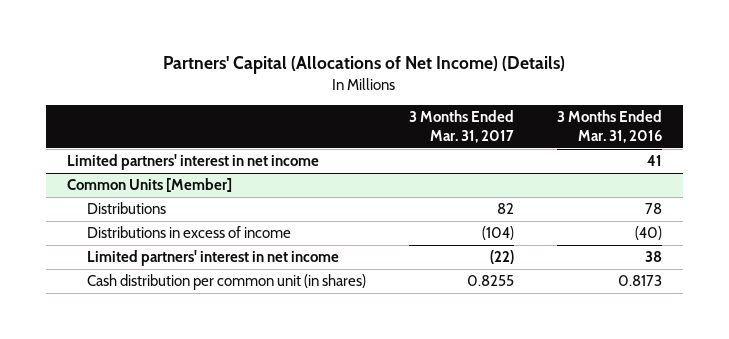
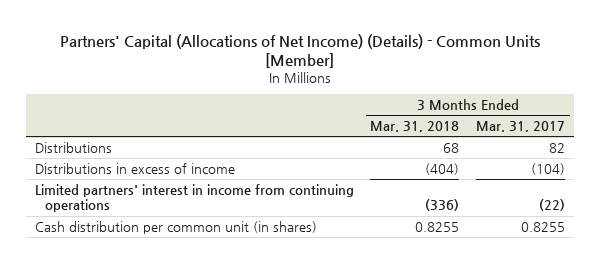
[163,56,566,75] Partners' Capital (Allocations of Net Income) (Details) -> [59,33,540,68] Partners' Capital (Allocations of Net Income) (Details) - Common Units [Member]
[556,109,662,144] 3 Months Ended Mar. 31, 2016 -> none
none -> [370,121,460,133] Mar. 31, 2018
[67,154,320,171] Limited partners' interest in net income -> none
[67,178,233,193] Common Units [Member] -> none
[87,250,340,267] Limited partners' interest in net income -> [34,183,354,213] Limited partners' interest in income from continuing operations

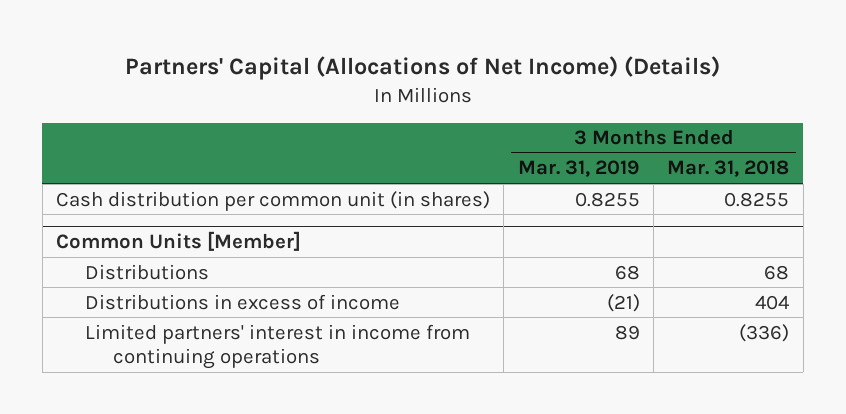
[59,33,540,68] Partners' Capital (Allocations of Net Income) (Details) - Common Units [Member] -> [124,56,720,81] Partners' Capital (Allocations of Net Income) (Details)
[476,121,566,133] Mar. 31, 2017 -> none
none -> [517,160,640,178] Mar. 31, 2019
[34,220,317,234] Cash distribution per common unit (in shares) -> [56,190,491,211] Cash distribution per common unit (in shares)
none -> [56,230,302,251] Common Units [Member]
[425,162,460,175] (404) -> [755,294,790,310] 404

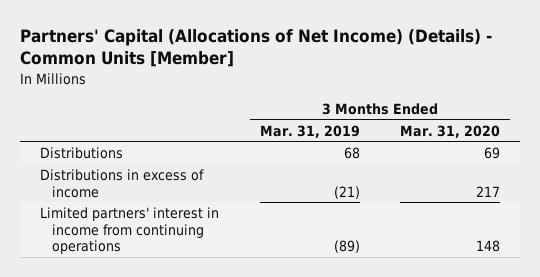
[124,56,720,81] Partners' Capital (Allocations of Net Income) (Details) -> [20,29,493,68] Partners' Capital (Allocations of Net Income) (Details) - Common Units [Member]
[667,160,790,178] Mar. 31, 2018 -> none
none -> [399,124,500,138] Mar. 31, 2020
[56,190,491,211] Cash distribution per common unit (in shares) -> none
[56,230,302,251] Common Units [Member] -> none
[614,324,640,340] 89 -> [333,240,360,254] (89)

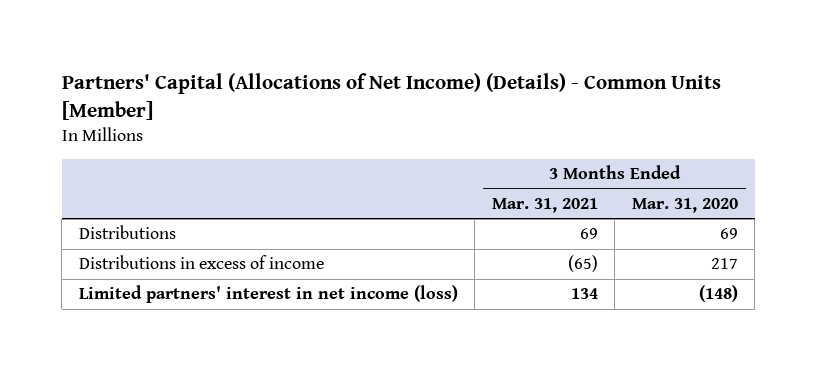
[259,124,360,138] Mar. 31, 2019 -> none
none -> [491,198,598,214] Mar. 31, 2021
[40,207,220,255] Limited partners' interest in income from continuing operations -> [78,285,458,304] Limited partners' interest in net income (loss)
[475,240,500,253] 148 -> [698,285,738,303] (148)

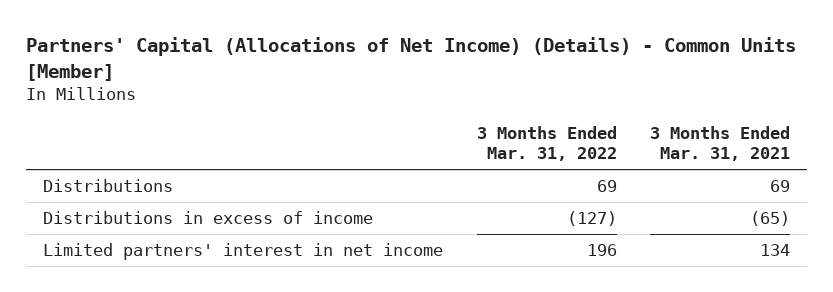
[631,198,738,214] Mar. 31, 2020 -> none
none -> [476,126,617,162] 3 Months Ended Mar. 31, 2022
[78,285,458,304] Limited partners' interest in net income (loss) -> [42,243,443,261] Limited partners' interest in net income

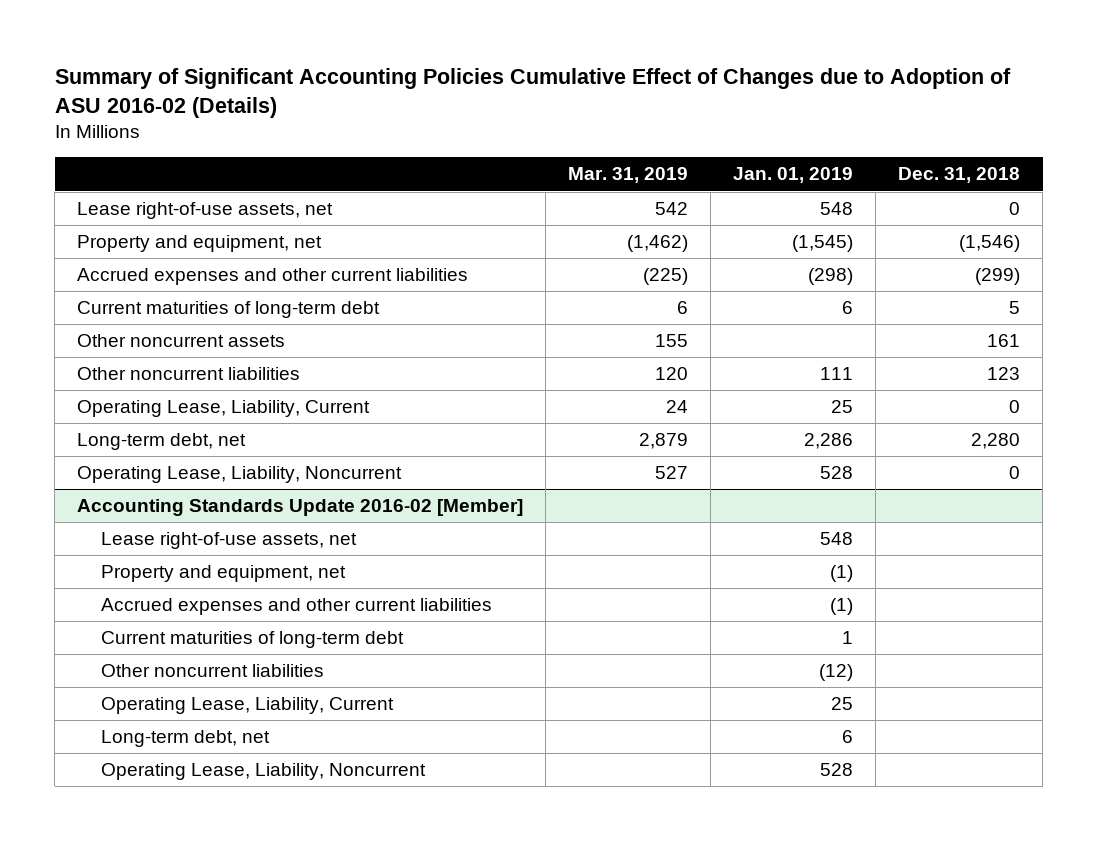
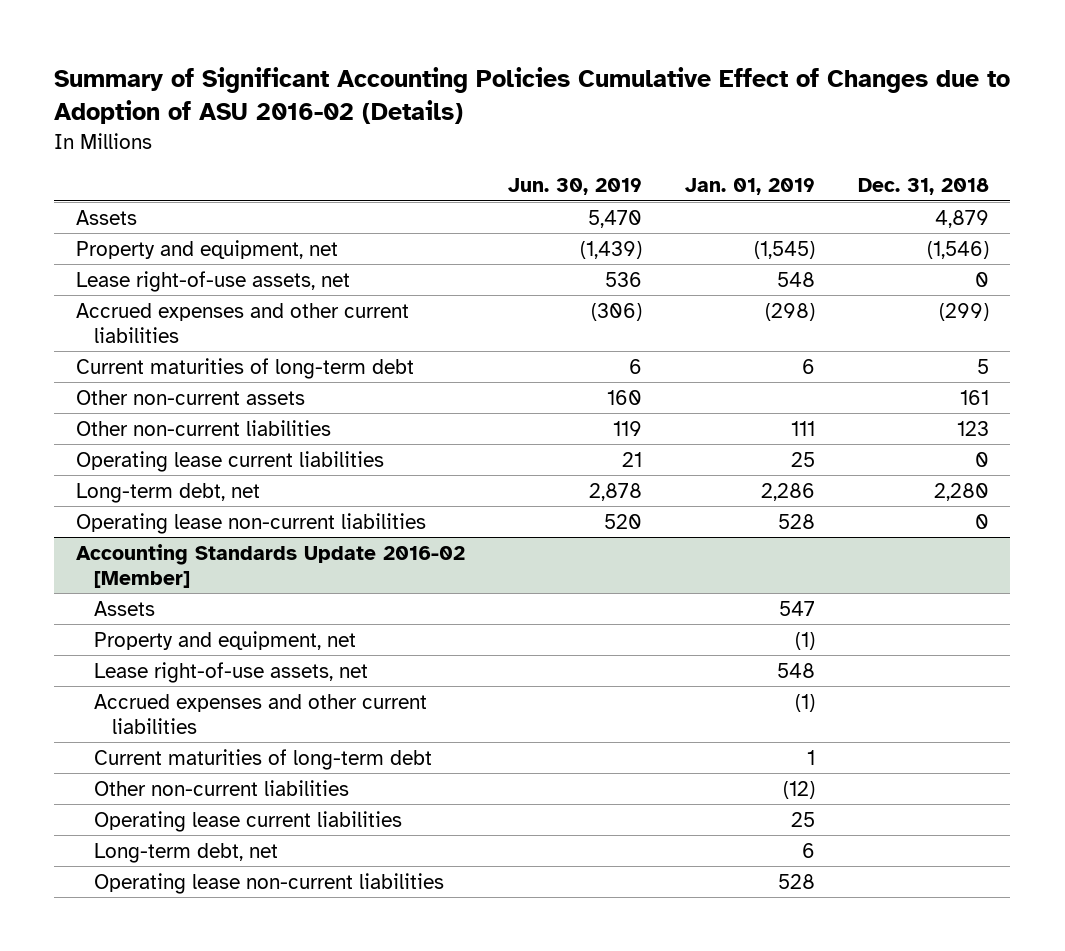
[568,167,689,184] Mar. 31, 2019 -> none
none -> [507,178,642,196] Jun. 30, 2019
none -> [75,209,137,225] Assets
[77,202,334,220] Lease right-of-use assets, net -> [75,270,350,292] Lease right-of-use assets, net
[77,334,286,348] Other noncurrent assets -> [75,389,305,405] Other non-current assets
[77,367,301,381] Other noncurrent liabilities -> [75,419,331,436] Other non-current liabilities
[77,400,371,418] Operating Lease, Liability, Current -> [75,450,384,472] Operating lease current liabilities
[77,466,403,484] Operating Lease, Liability, Noncurrent -> [75,512,426,534] Operating lease non-current liabilities
none -> [93,600,155,616] Assets
[101,532,358,550] Lease right-of-use assets, net -> [93,661,368,683] Lease right-of-use assets, net
[101,664,325,678] Other noncurrent liabilities -> [93,779,349,796] Other non-current liabilities
[101,697,395,715] Operating Lease, Liability, Current -> [93,810,402,832] Operating lease current liabilities
[101,763,427,781] Operating Lease, Liability, Noncurrent -> [93,872,444,894] Operating lease non-current liabilities

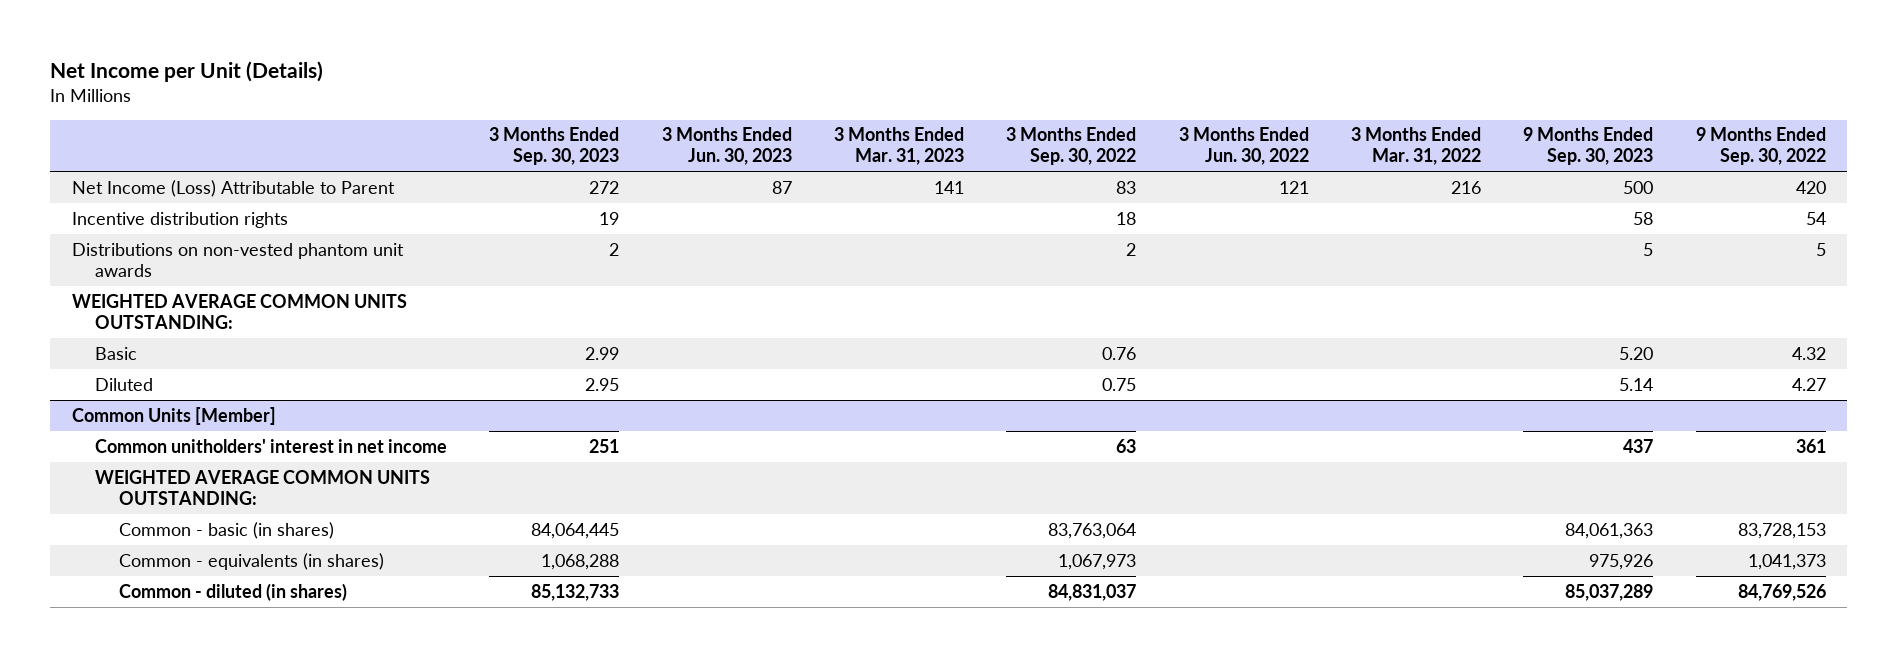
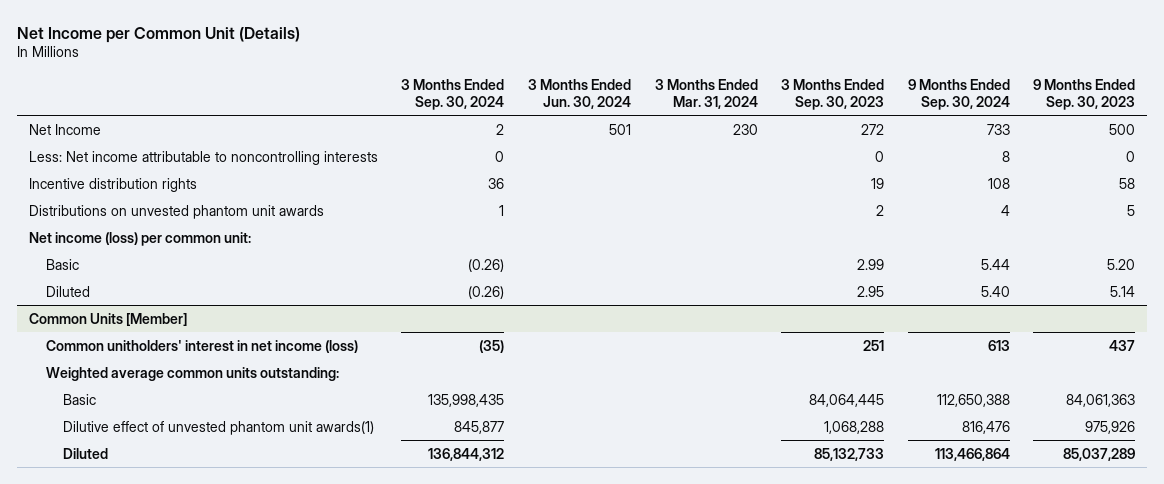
[50,60,324,82] Net Income per Unit (Details) -> [17,26,301,43] Net Income per Common Unit (Details)
[661,127,792,166] 3 Months Ended Jun. 30, 2023 -> none
[834,127,965,166] 3 Months Ended Mar. 31, 2023 -> none
[1006,127,1137,166] 3 Months Ended Sep. 30, 2022 -> none
[1178,127,1309,166] 3 Months Ended Jun. 30, 2022 -> none
[1351,127,1482,166] 3 Months Ended Mar. 31, 2022 -> none
[1695,127,1826,166] 9 Months Ended Sep. 30, 2022 -> none
none -> [401,78,505,110] 3 Months Ended Sep. 30, 2024
none -> [528,78,632,109] 3 Months Ended Jun. 30, 2024
none -> [654,78,758,109] 3 Months Ended Mar. 31, 2024
none -> [907,78,1010,110] 9 Months Ended Sep. 30, 2024
[71,179,395,197] Net Income (Loss) Attributable to Parent -> [28,123,101,135] Net Income
none -> [28,150,378,165] Less: Net income attributable to noncontrolling interests
[71,293,407,329] WEIGHTED AVERAGE COMMON UNITS OUTSTANDING: -> none
[71,242,404,277] Distributions on non-vested phantom unit awards -> [28,204,324,219] Distributions on unvested phantom unit awards
none -> [28,231,251,246] Net income (loss) per common unit:
[95,438,448,453] Common unitholders' interest in net income -> [45,339,358,353] Common unitholders' interest in net income (loss)
[95,469,431,505] WEIGHTED AVERAGE COMMON UNITS OUTSTANDING: -> [45,366,339,381] Weighted average common units outstanding:
[118,521,334,539] Common - basic (in shares) -> [63,393,97,405] Basic
[118,552,384,570] Common - equivalents (in shares) -> [63,420,375,435] Dilutive effect of unvested phantom unit awards(1)
[118,582,347,601] Common - diluted (in shares) -> [63,447,109,459] Diluted

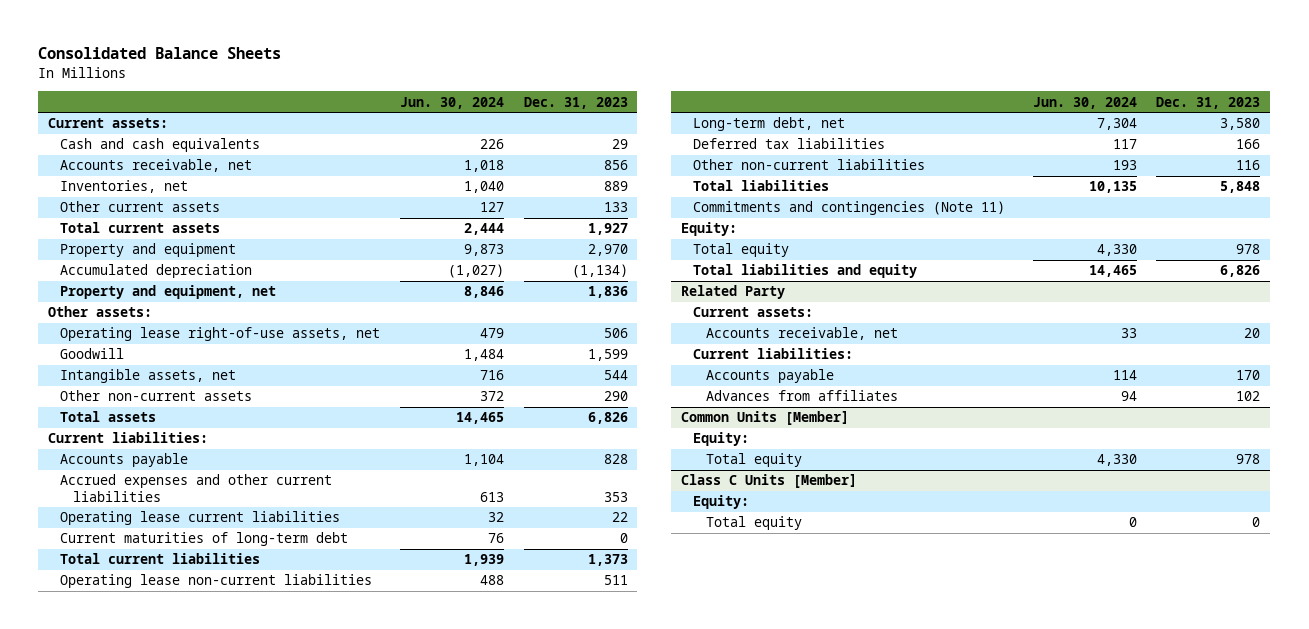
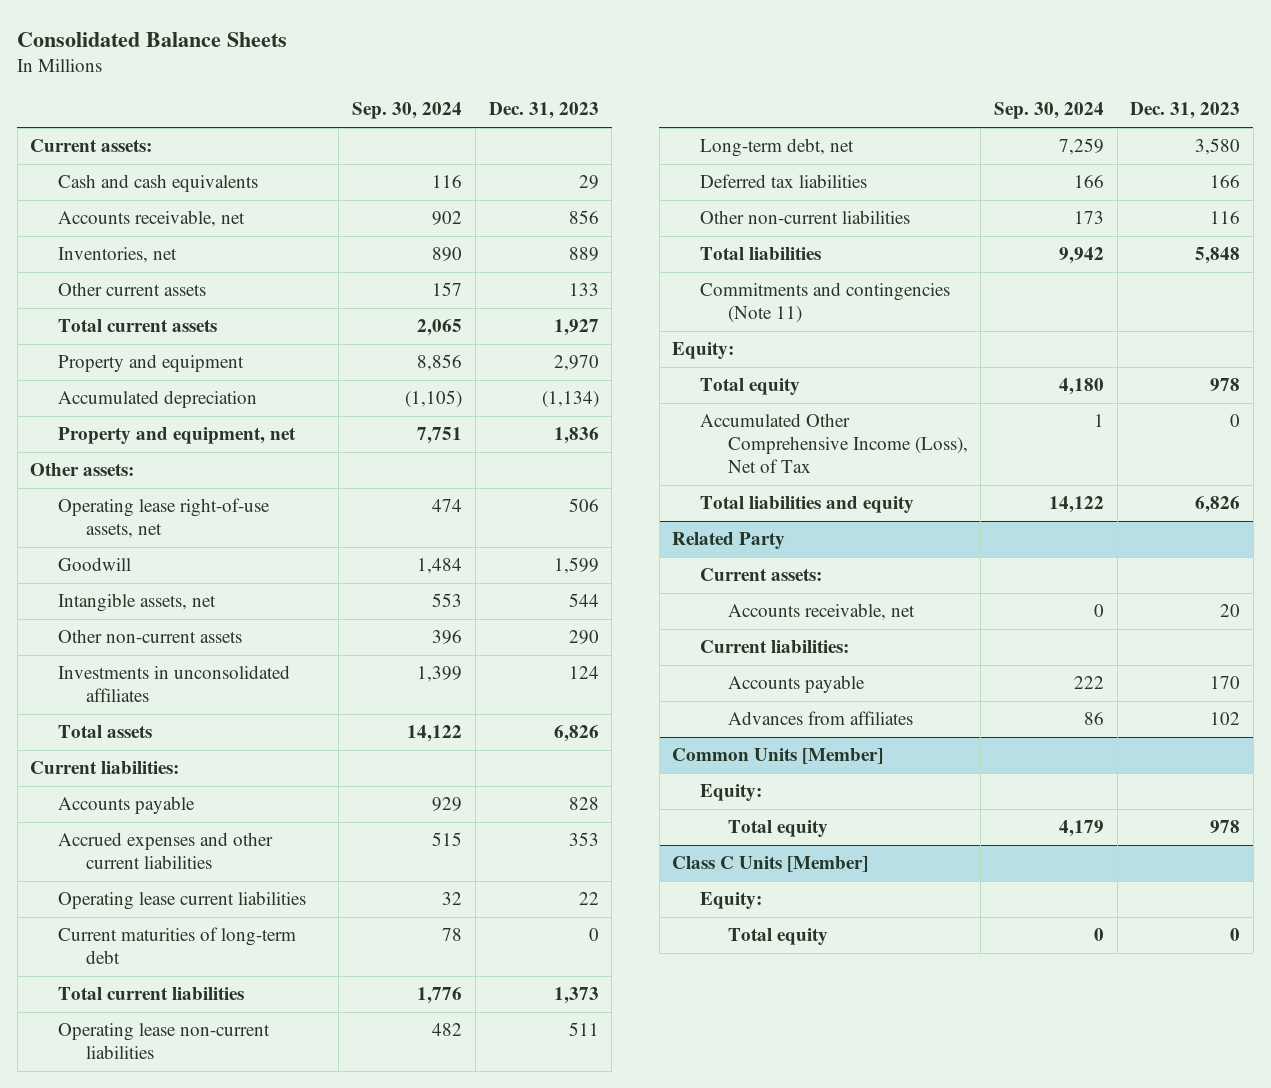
[400,96,505,109] Jun. 30, 2024 -> none
none -> [352,102,463,120] Sep. 30, 2024
none -> [58,665,291,703] Investments in unconsolidated affiliates
none -> [699,413,968,474] Accumulated Other Comprehensive Income (Loss), Net of Tax

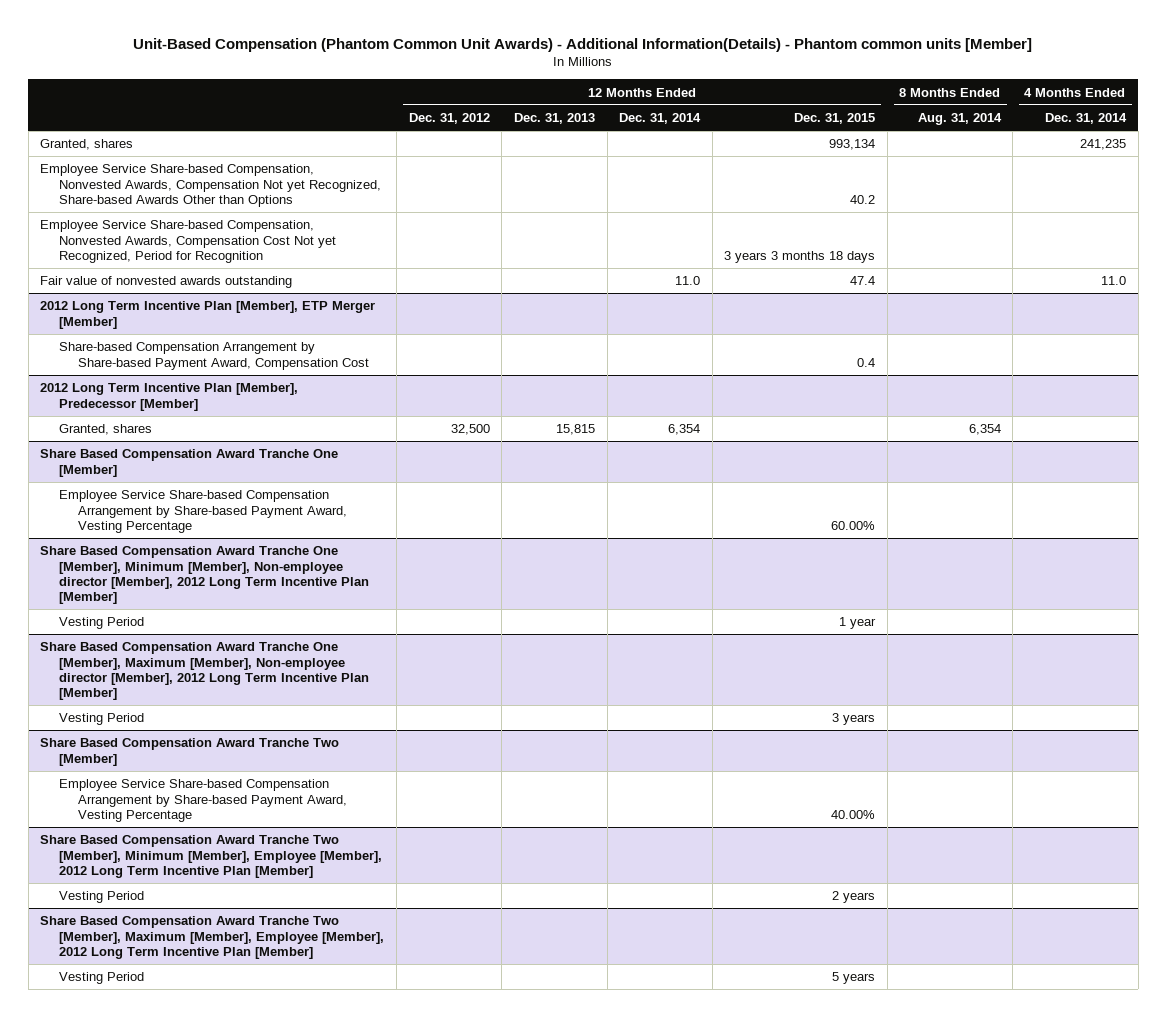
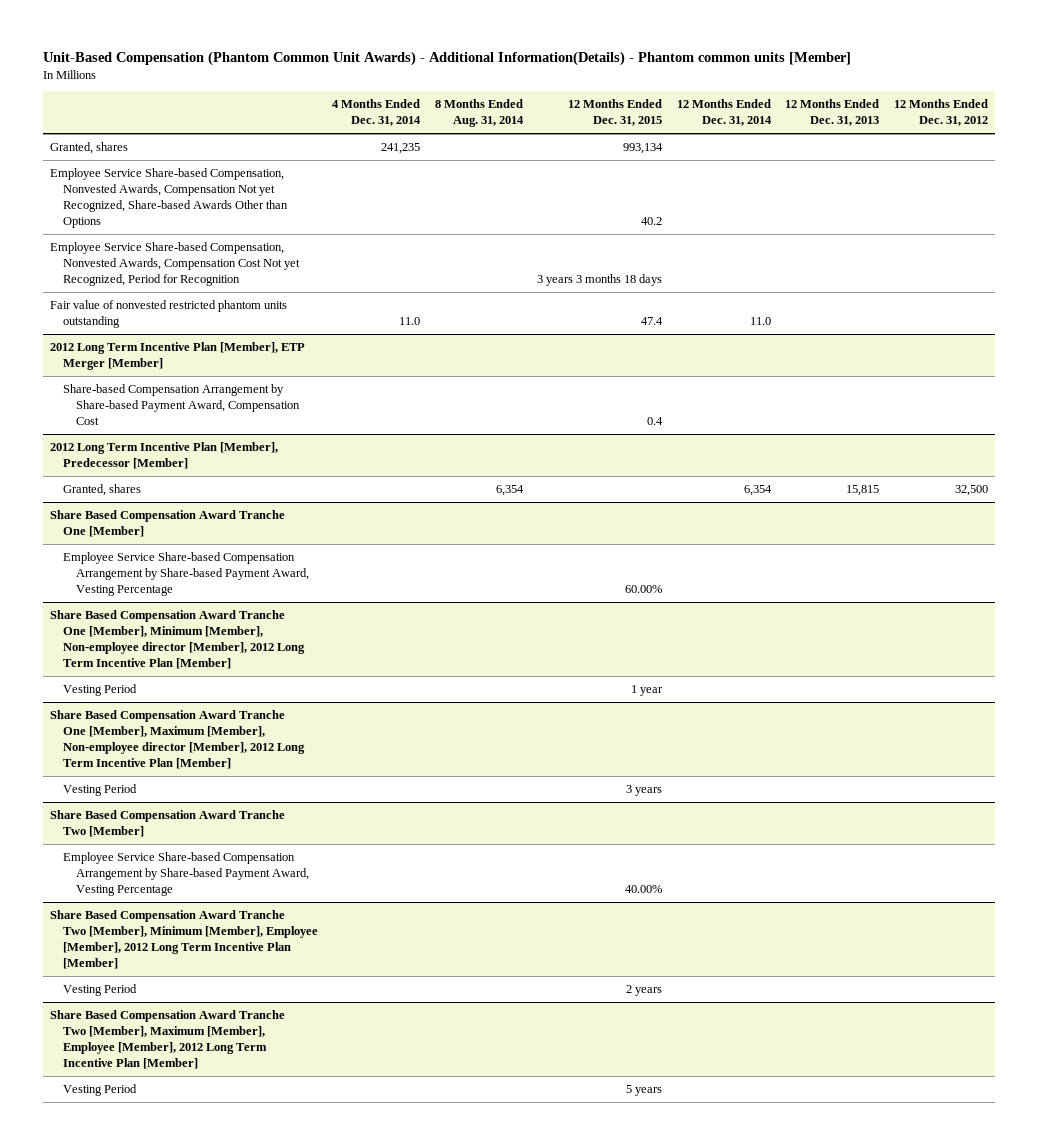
[40,276,293,289] Fair value of nonvested awards outstanding -> [50,299,288,328] Fair value of nonvested restricted phantom units outstanding

